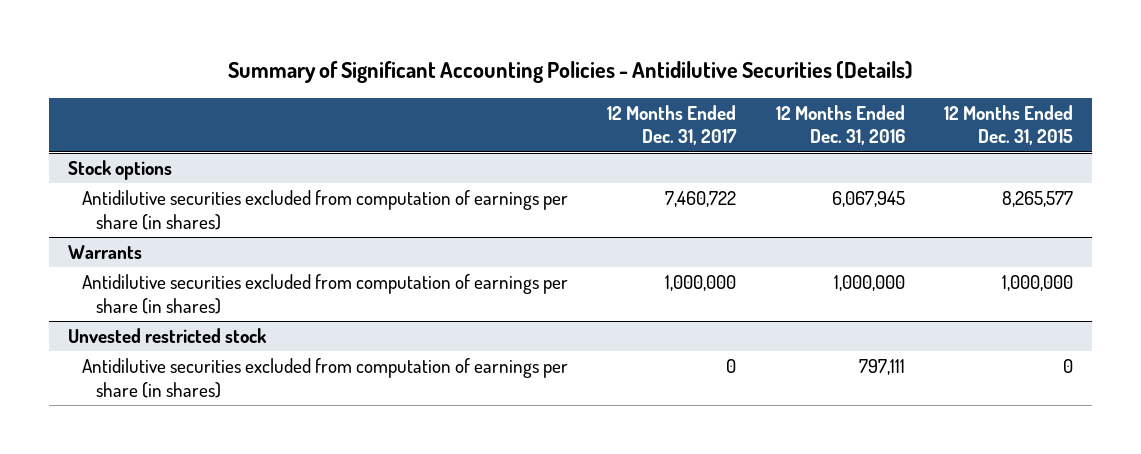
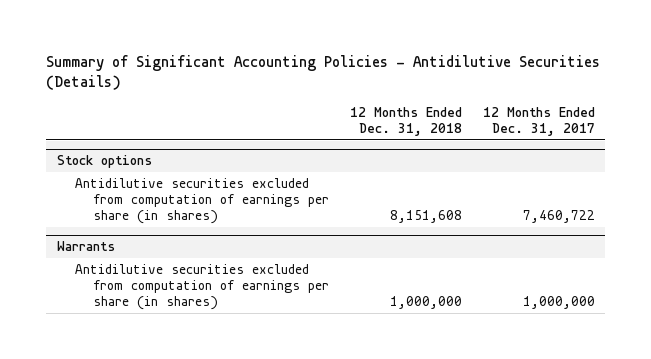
[775,104,905,146] 12 Months Ended Dec. 31, 2016 -> none
[943,104,1073,146] 12 Months Ended Dec. 31, 2015 -> none
none -> [349,106,462,136] 12 Months Ended Dec. 31, 2018
[68,328,268,344] Unvested restricted stock -> none
[82,358,569,398] Antidilutive securities excluded from computation of earnings per share (in shares) -> none

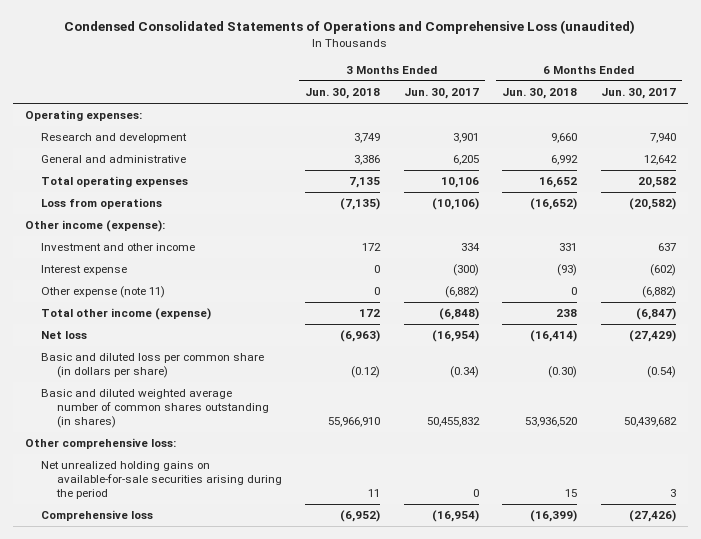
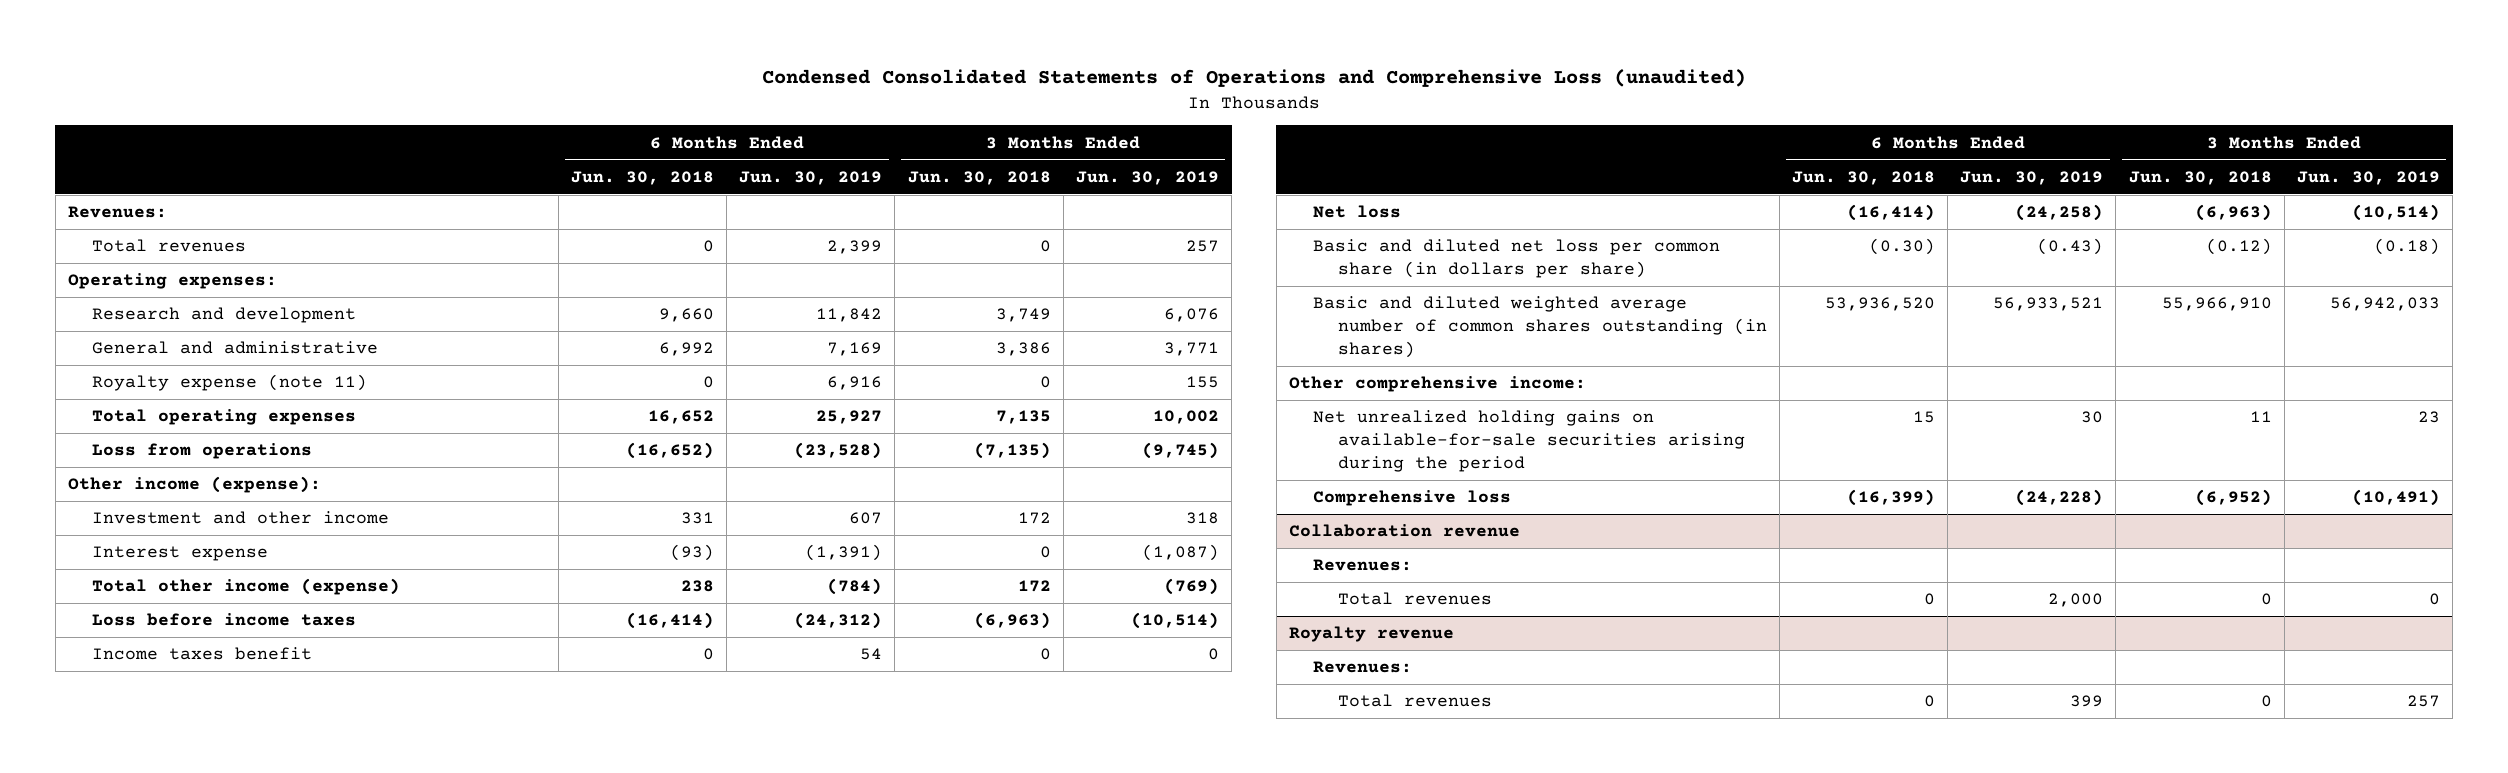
[403,88,479,100] Jun. 30, 2017 -> none
[600,88,676,100] Jun. 30, 2017 -> none
none -> [739,170,883,185] Jun. 30, 2019
none -> [1075,170,1219,185] Jun. 30, 2019
none -> [68,206,168,219] Revenues:
none -> [92,239,247,253] Total revenues
none -> [92,374,368,392] Royalty expense (note 11)
[40,286,165,299] Other expense (note 11) -> none
none -> [92,613,357,627] Loss before income taxes
none -> [92,647,313,661] Income taxes benefit
[40,353,264,379] Basic and diluted loss per common share (in dollars per share) -> [1313,239,1721,279] Basic and diluted net loss per common share (in dollars per share)
[24,438,176,450] Other comprehensive loss: -> [1289,376,1587,393] Other comprehensive income:
none -> [1289,524,1521,538] Collaboration revenue
none -> [1313,559,1413,572] Revenues:
none -> [1337,592,1492,606] Total revenues
none -> [1289,626,1455,643] Royalty revenue
none -> [1313,661,1413,674] Revenues:
none -> [1337,694,1492,708] Total revenues

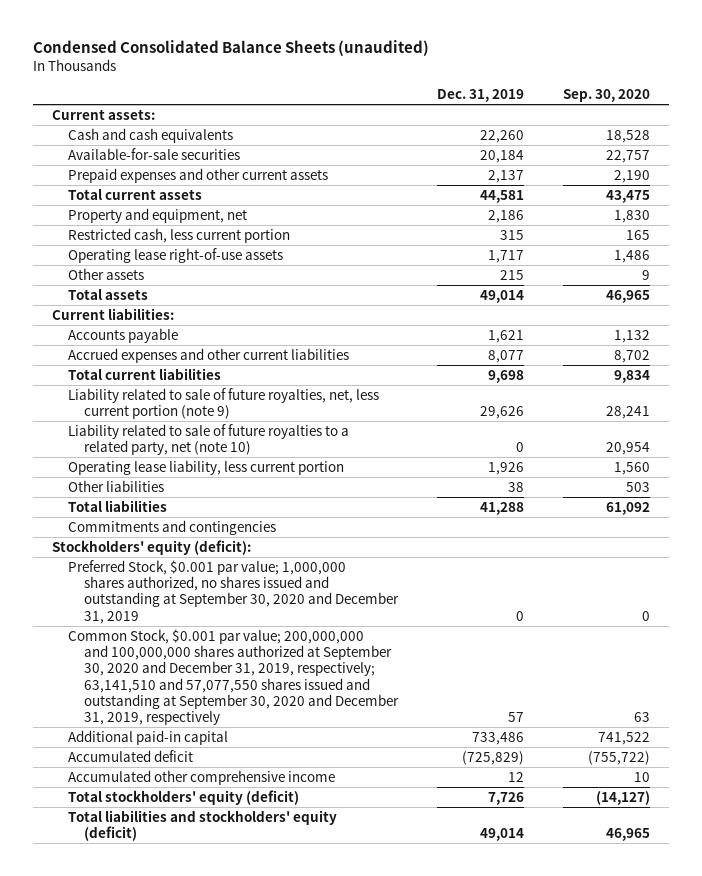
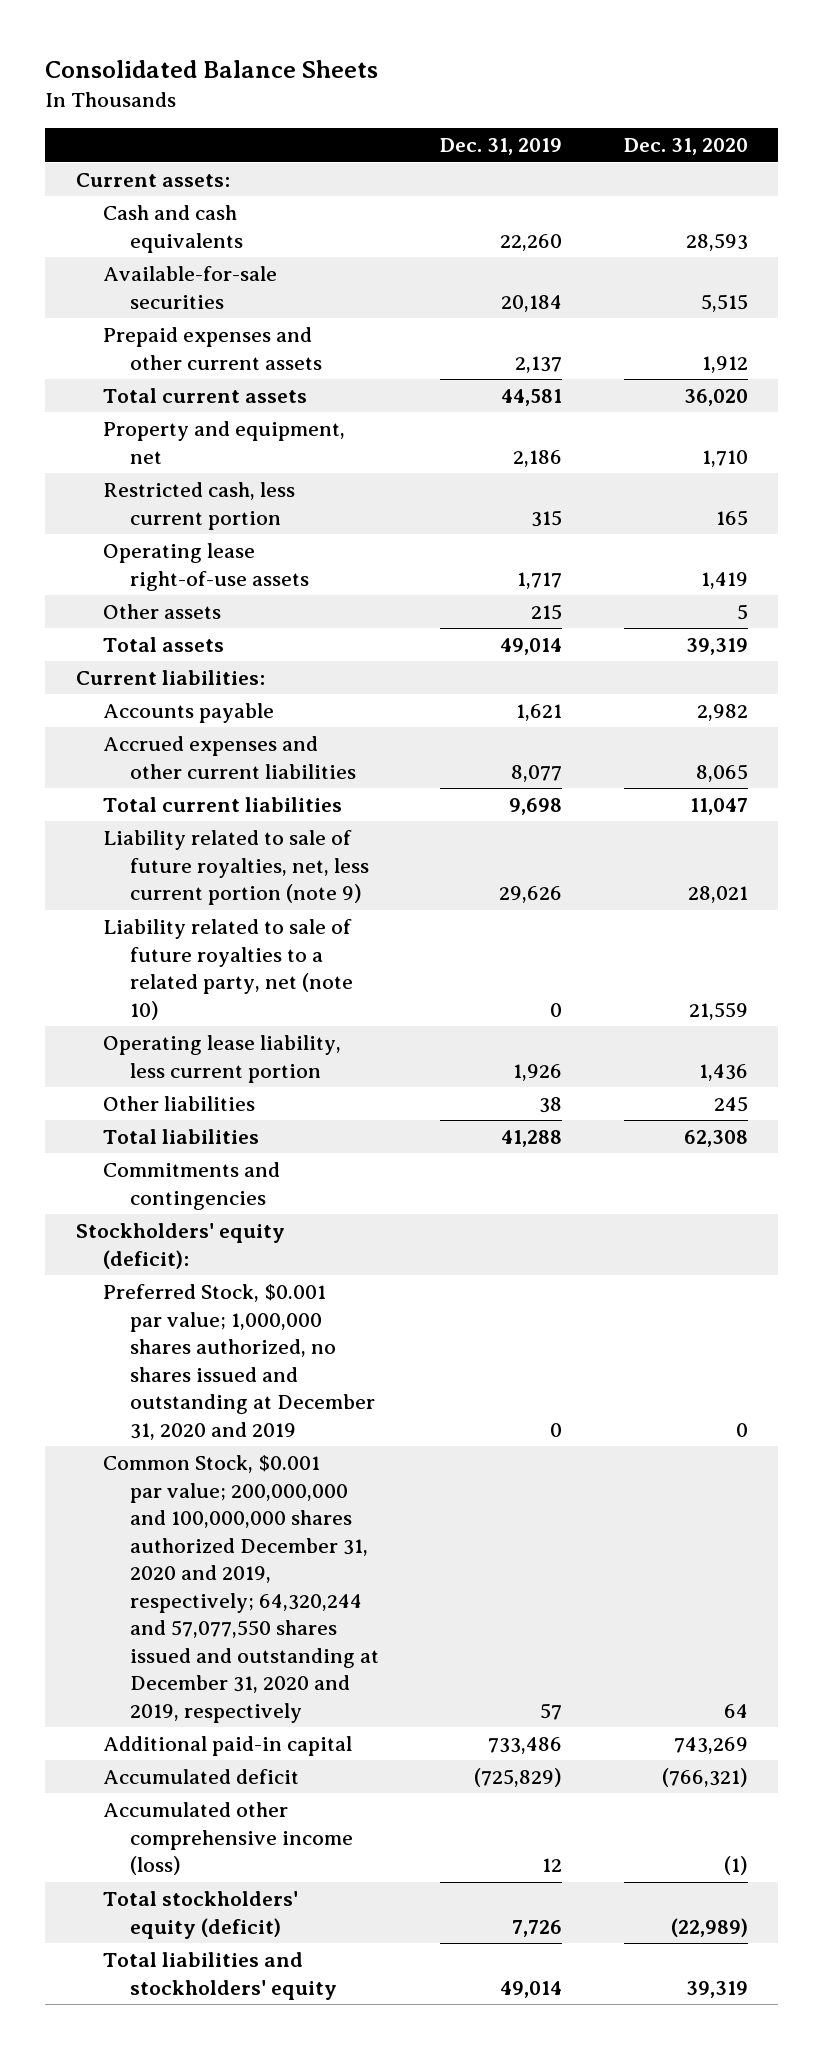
[32,40,429,57] Condensed Consolidated Balance Sheets (unaudited) -> [45,60,379,79] Consolidated Balance Sheets
[562,89,650,103] Sep. 30, 2020 -> none
none -> [623,138,748,156] Dec. 31, 2020
[67,559,399,624] Preferred Stock, $0.001 par value; 1,000,000 shares authorized, no shares issued and outstanding at September 30, 2020 and December 31, 2019 -> [103,1284,376,1440] Preferred Stock, $0.001 par value; 1,000,000 shares authorized, no shares issued and outstanding at December 31, 2020 and 2019
[67,628,399,726] Common Stock, $0.001 par value; 200,000,000 and 100,000,000 shares authorized at September 30, 2020 and December 31, 2019, respectively; 63,141,510 and 57,077,550 shares issued and outstanding at September 30, 2020 and December 31, 2019, respectively -> [103,1455,380,1723] Common Stock, $0.001 par value; 200,000,000 and 100,000,000 shares authorized December 31, 2020 and 2019, respectively; 64,320,244 and 57,077,550 shares issued and outstanding at December 31, 2020 and 2019, respectively
[67,769,335,785] Accumulated other comprehensive income -> [103,1802,354,1876] Accumulated other comprehensive income (loss)
[67,809,337,842] Total liabilities and stockholders' equity (deficit) -> [103,1952,338,2000] Total liabilities and stockholders' equity

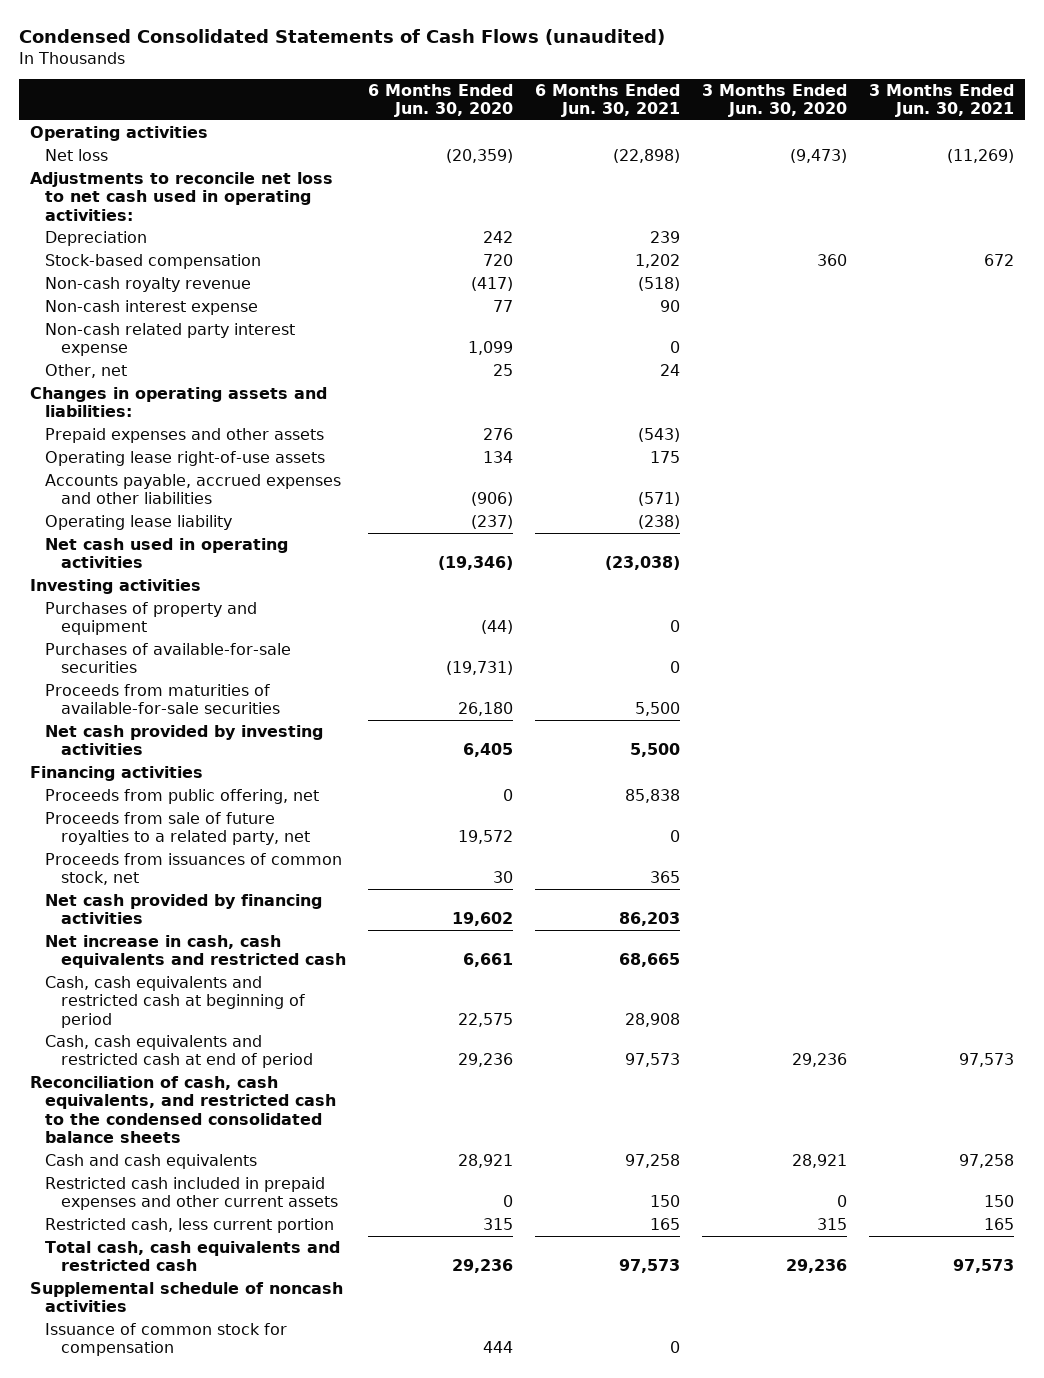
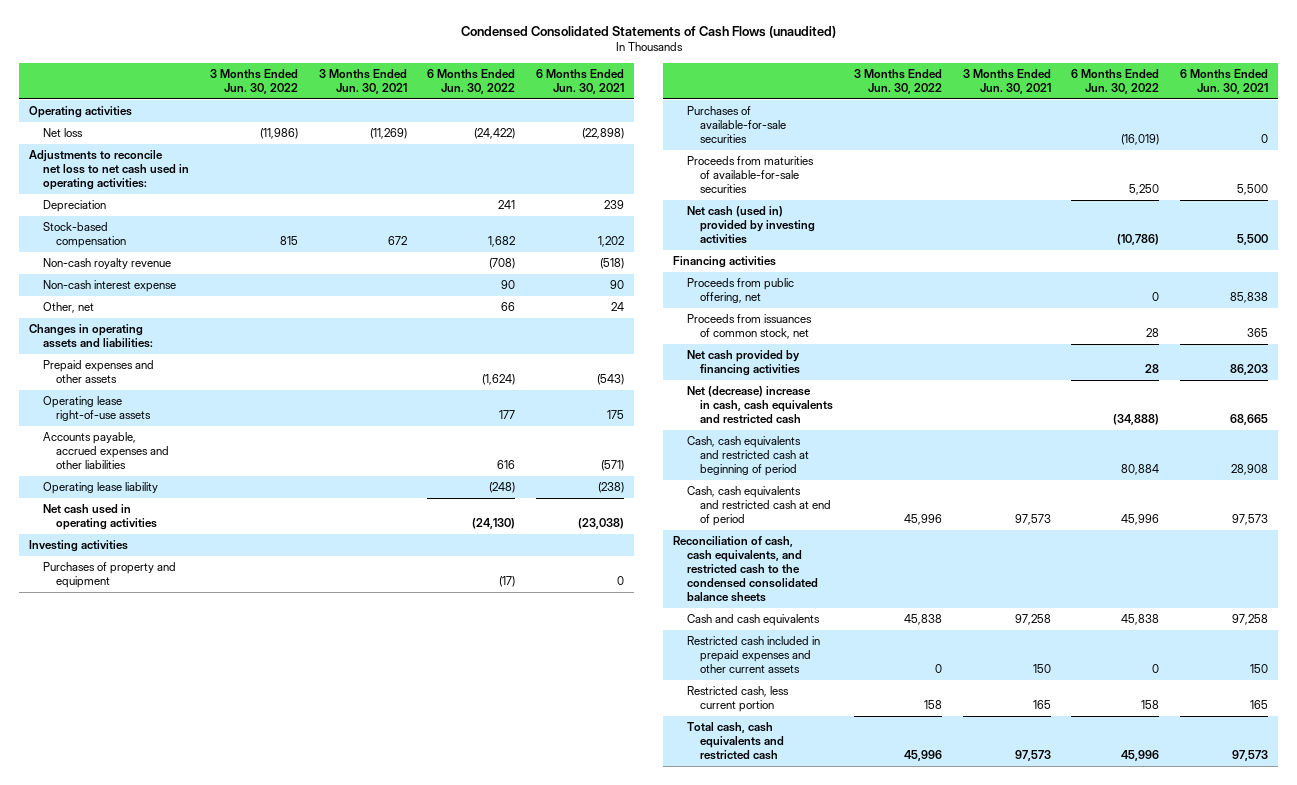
[367,83,513,118] 6 Months Ended Jun. 30, 2020 -> none
[702,83,848,118] 3 Months Ended Jun. 30, 2020 -> none
none -> [209,68,298,94] 3 Months Ended Jun. 30, 2022
none -> [427,68,516,94] 6 Months Ended Jun. 30, 2022
[45,322,296,357] Non-cash related party interest expense -> none
[45,724,324,756] Net cash provided by investing activities -> [686,206,816,245] Net cash (used in) provided by investing activities
[45,811,310,846] Proceeds from sale of future royalties to a related party, net -> none
[45,934,346,969] Net increase in cash, cash equivalents and restricted cash -> [686,386,834,425] Net (decrease) increase in cash, cash equivalents and restricted cash
[30,1281,344,1313] Supplemental schedule of noncash activities -> none
[45,1322,288,1357] Issuance of common stock for compensation -> none

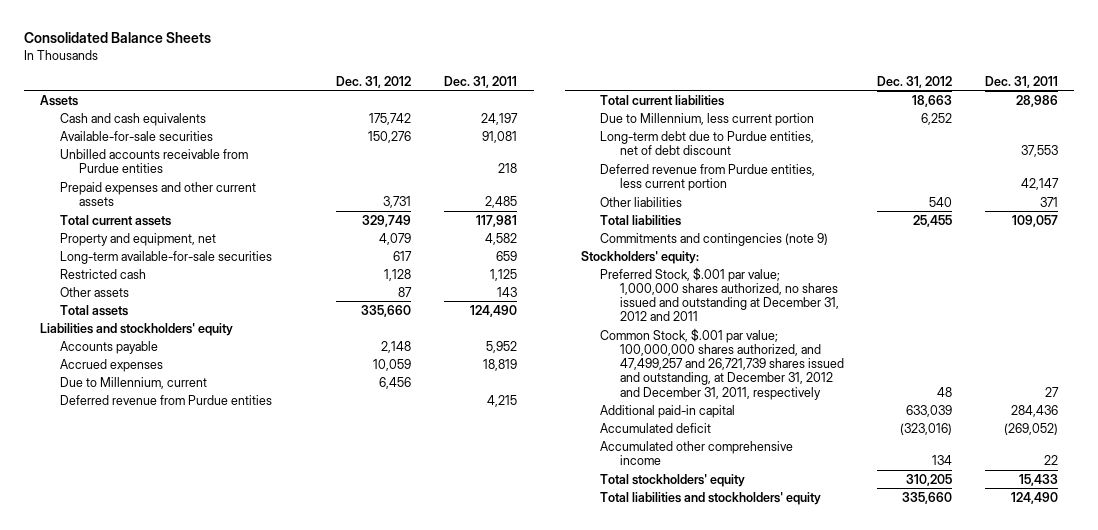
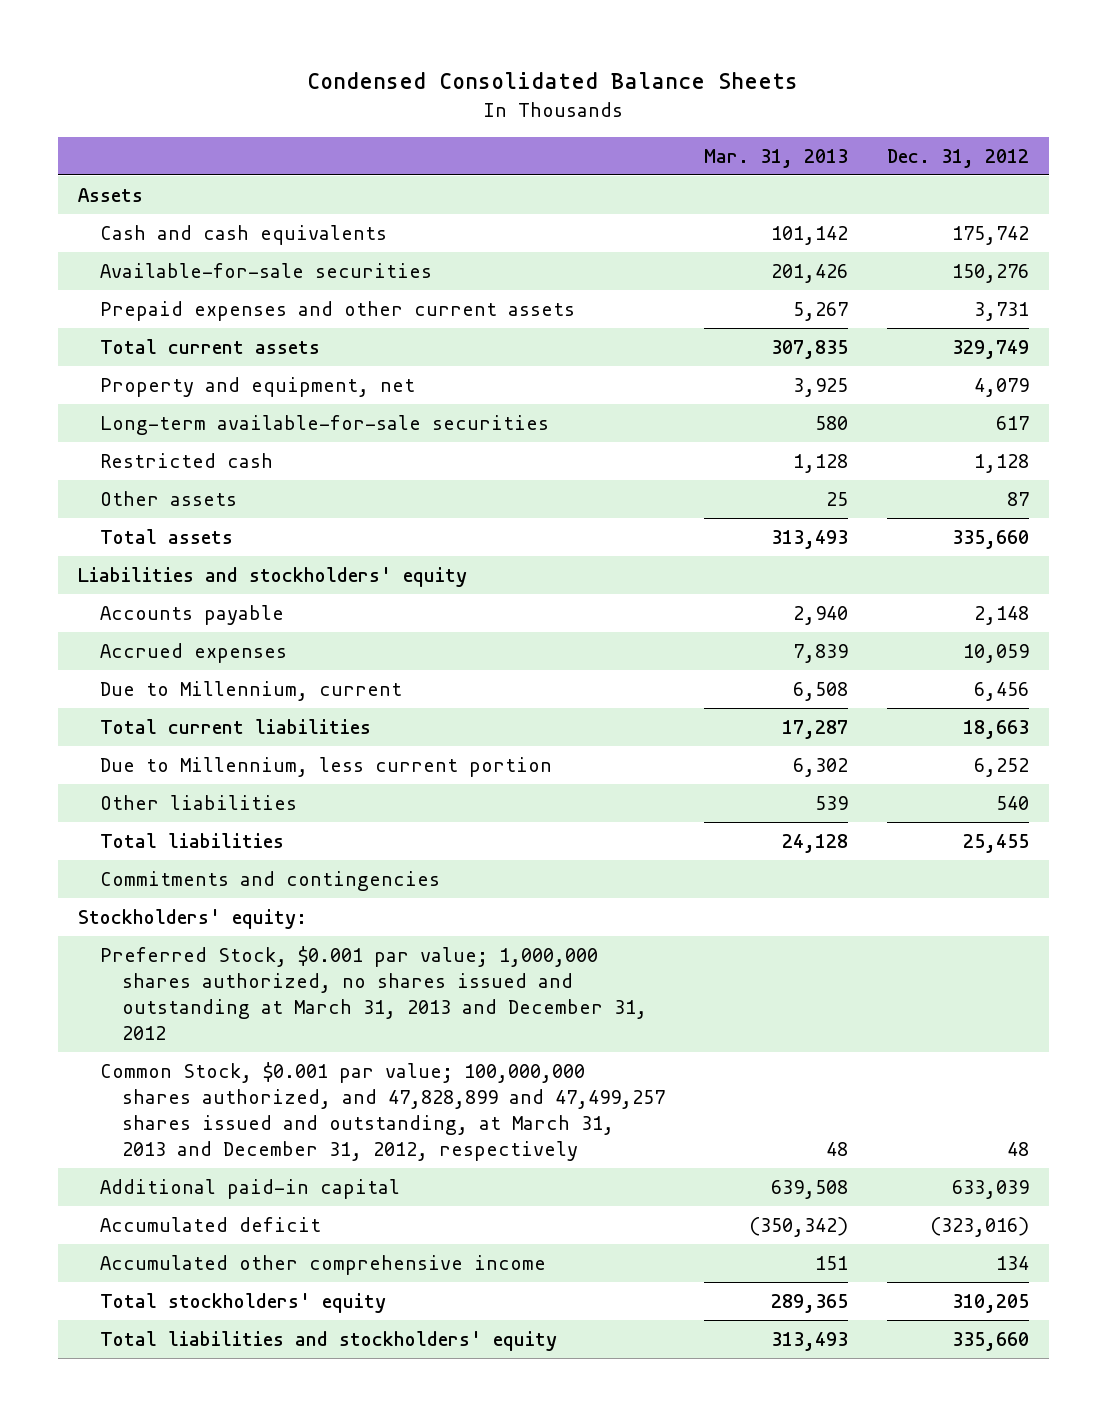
[23,31,211,43] Consolidated Balance Sheets -> [307,72,799,90] Condensed Consolidated Balance Sheets
[444,75,518,88] Dec. 31, 2011 -> none
none -> [703,148,848,168] Mar. 31, 2013
[59,148,248,173] Unbilled accounts receivable from Purdue entities -> none
[59,394,272,405] Deferred revenue from Purdue entities -> none
[600,130,815,155] Long-term debt due to Purdue entities, net of debt discount -> none
[600,163,816,191] Deferred revenue from Purdue entities, less current portion -> none
[600,232,829,246] Commitments and contingencies (note 9) -> [99,870,440,891] Commitments and contingencies
[600,266,839,322] Preferred Stock, $.001 par value; 1,000,000 shares authorized, no shares issued and outstanding at December 31, 2012 and 2011 -> [99,945,647,1041] Preferred Stock, $0.001 par value; 1,000,000 shares authorized, no shares issued and outstanding at March 31, 2013 and December 31, 2012
[600,327,844,400] Common Stock, $.001 par value; 100,000,000 shares authorized, and 47,499,257 and 26,721,739 shares issued and outstanding, at December 31, 2012 and December 31, 2011, respectively -> [99,1061,665,1162] Common Stock, $0.001 par value; 100,000,000 shares authorized, and 47,828,899 and 47,499,257 shares issued and outstanding, at March 31, 2013 and December 31, 2012, respectively

